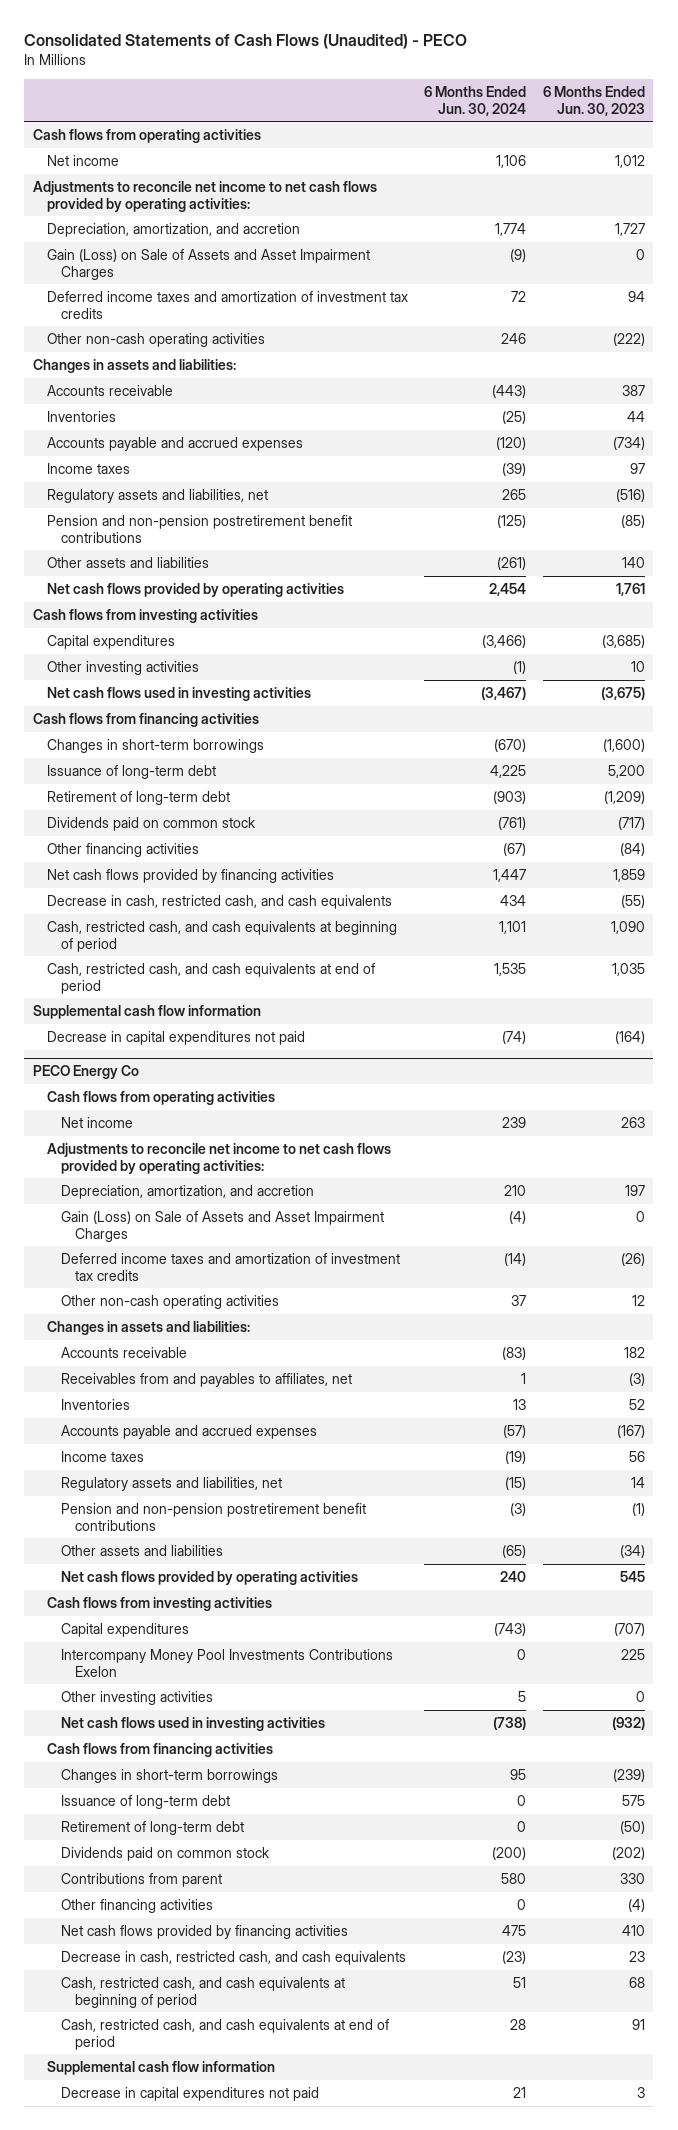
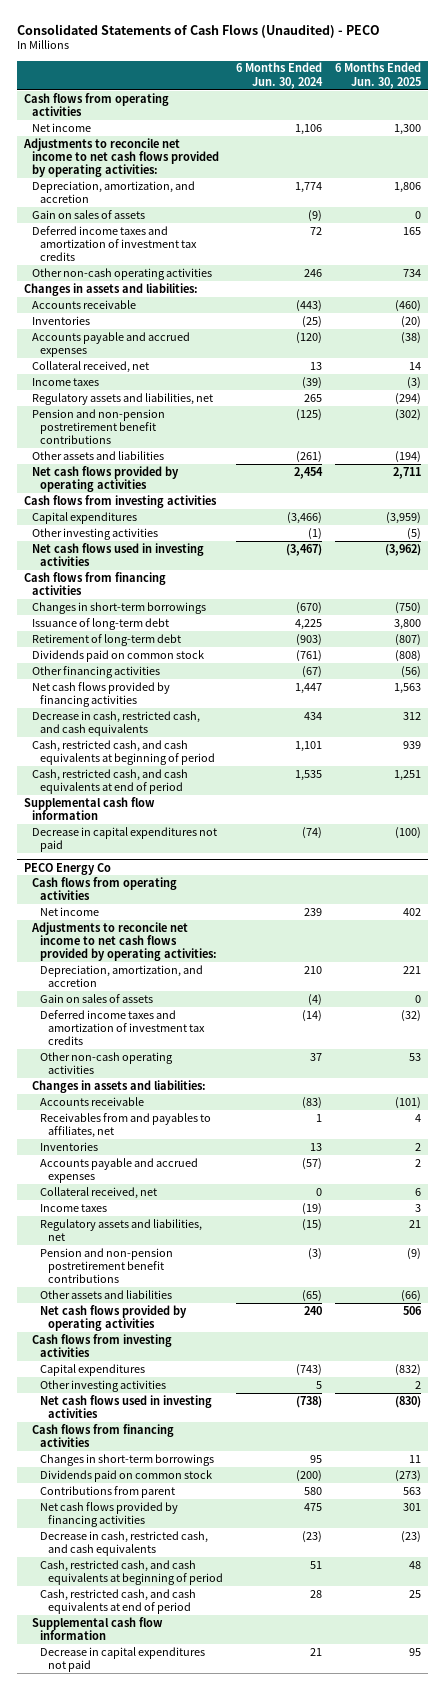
[543,85,646,116] 6 Months Ended Jun. 30, 2023 -> none
none -> [335,62,422,89] 6 Months Ended Jun. 30, 2025
[46,248,370,280] Gain (Loss) on Sale of Assets and Asset Impairment Charges -> none
none -> [32,209,146,219] Gain on sales of assets
none -> [32,360,150,373] Collateral received, net
[60,1210,384,1242] Gain (Loss) on Sale of Assets and Asset Impairment Charges -> none
none -> [40,993,154,1003] Gain on sales of assets
none -> [40,1186,158,1199] Collateral received, net
[60,1648,393,1677] Intercompany Money Pool Investments Contributions Exelon -> none
[60,1794,230,1809] Issuance of long-term debt -> none
[60,1820,244,1835] Retirement of long-term debt -> none
[60,1898,213,1913] Other financing activities -> none

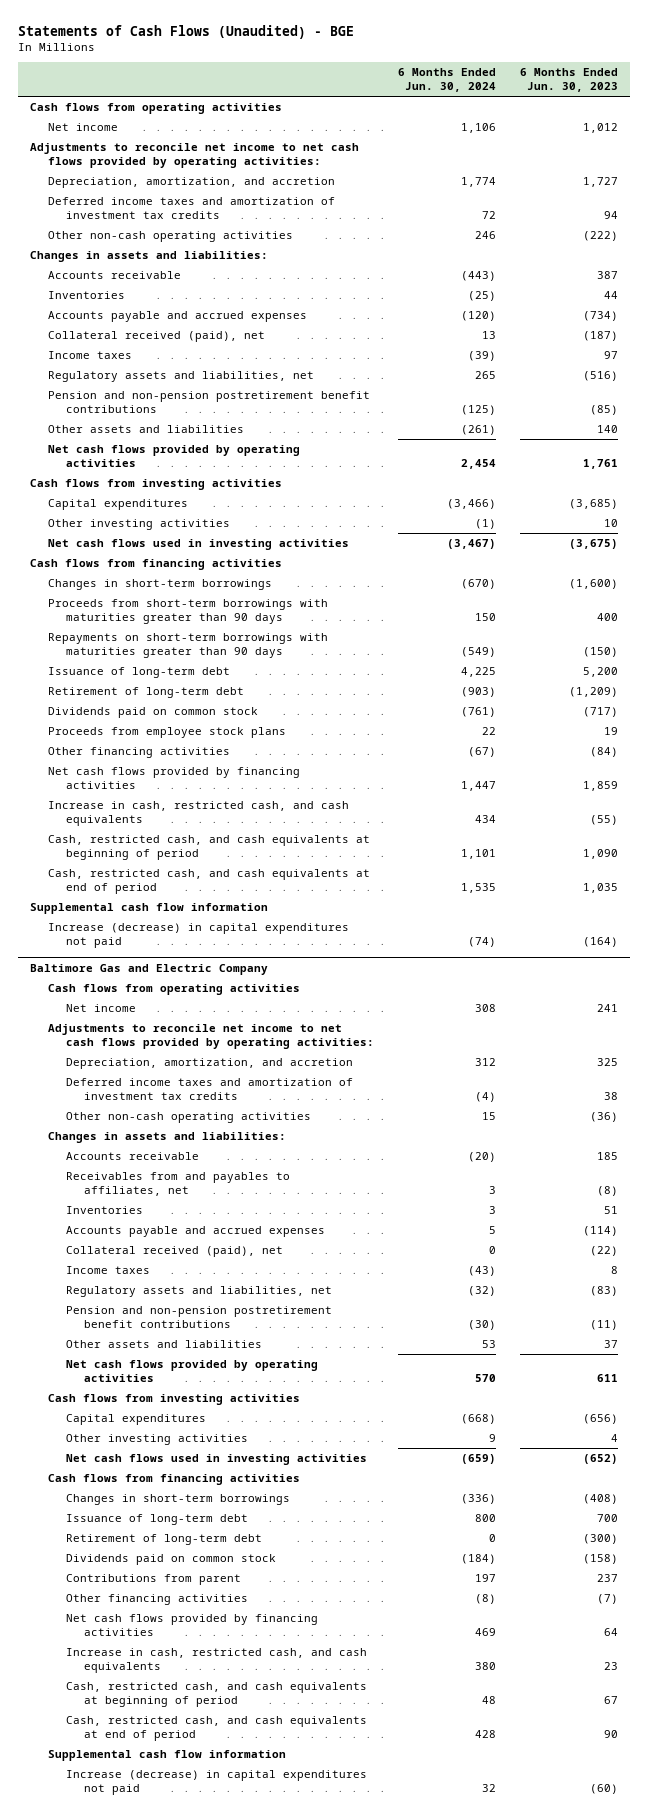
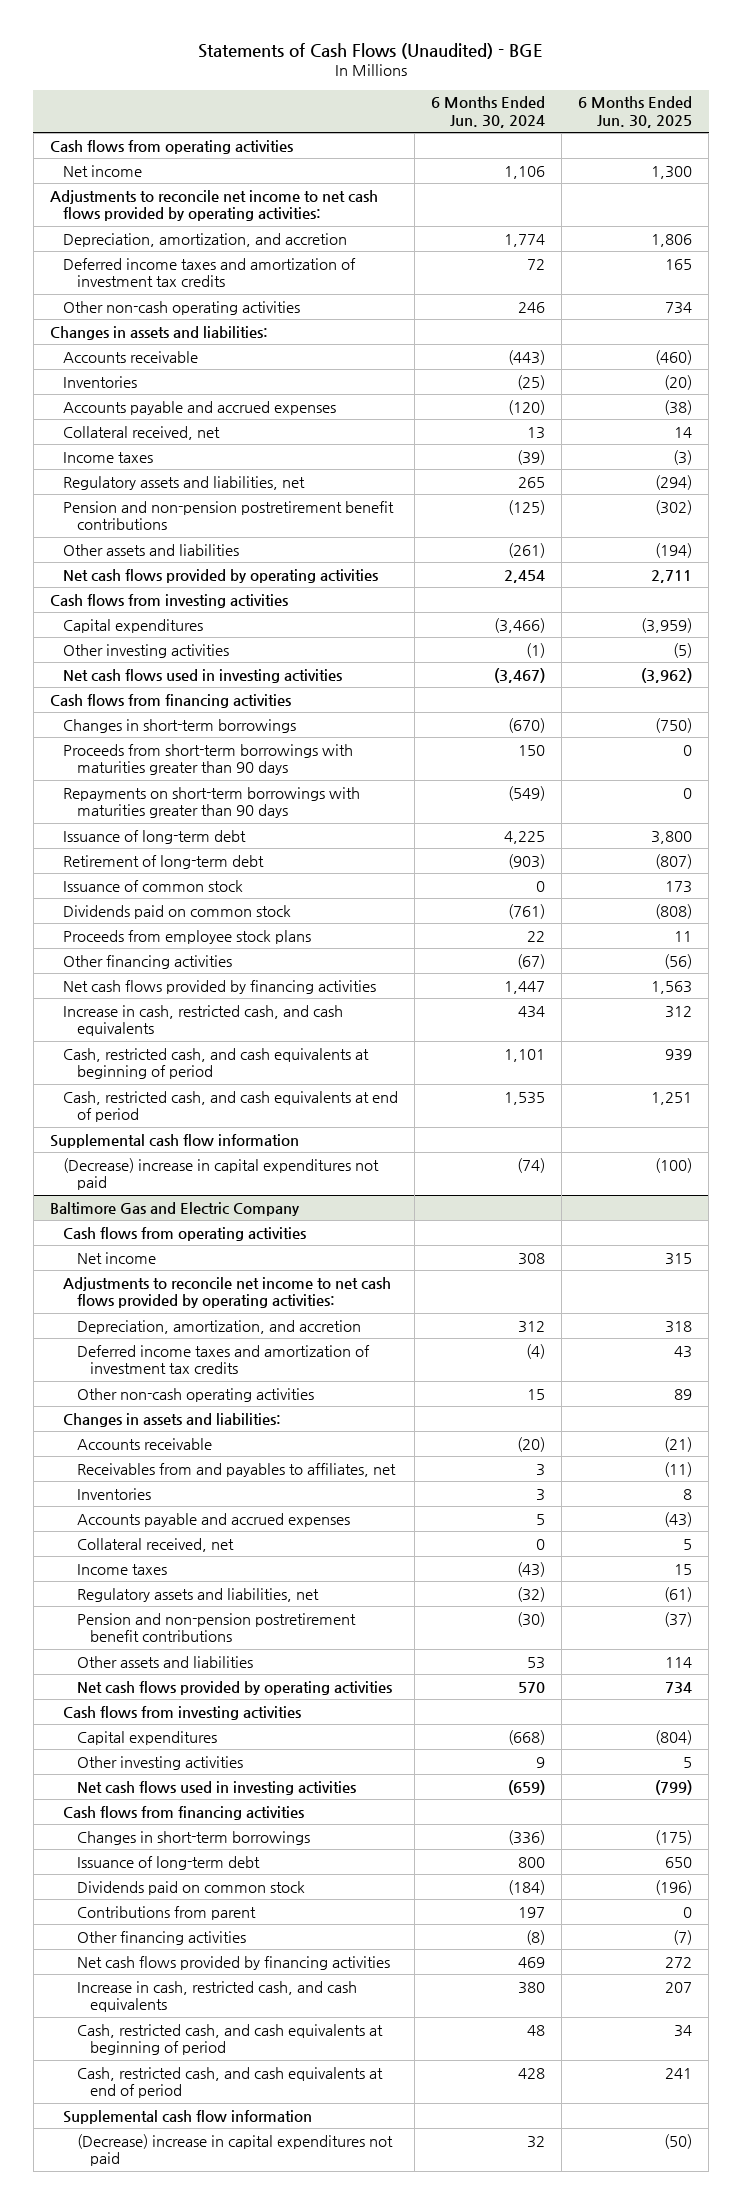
[519,68,618,92] 6 Months Ended Jun. 30, 2023 -> none
none -> [578,96,693,128] 6 Months Ended Jun. 30, 2025
[48,331,266,343] Collateral received (paid), net -> [63,425,221,440] Collateral received, net
none -> [63,879,244,892] Issuance of common stock
[48,923,350,948] Increase (decrease) in capital expenditures not paid -> [63,1157,380,1190] (Decrease) increase in capital expenditures not paid
[65,1246,283,1258] Collateral received (paid), net -> [76,1537,234,1552] Collateral received, net
[65,1534,262,1546] Retirement of long-term debt -> none
[65,1770,367,1795] Increase (decrease) in capital expenditures not paid -> [76,2133,393,2166] (Decrease) increase in capital expenditures not paid

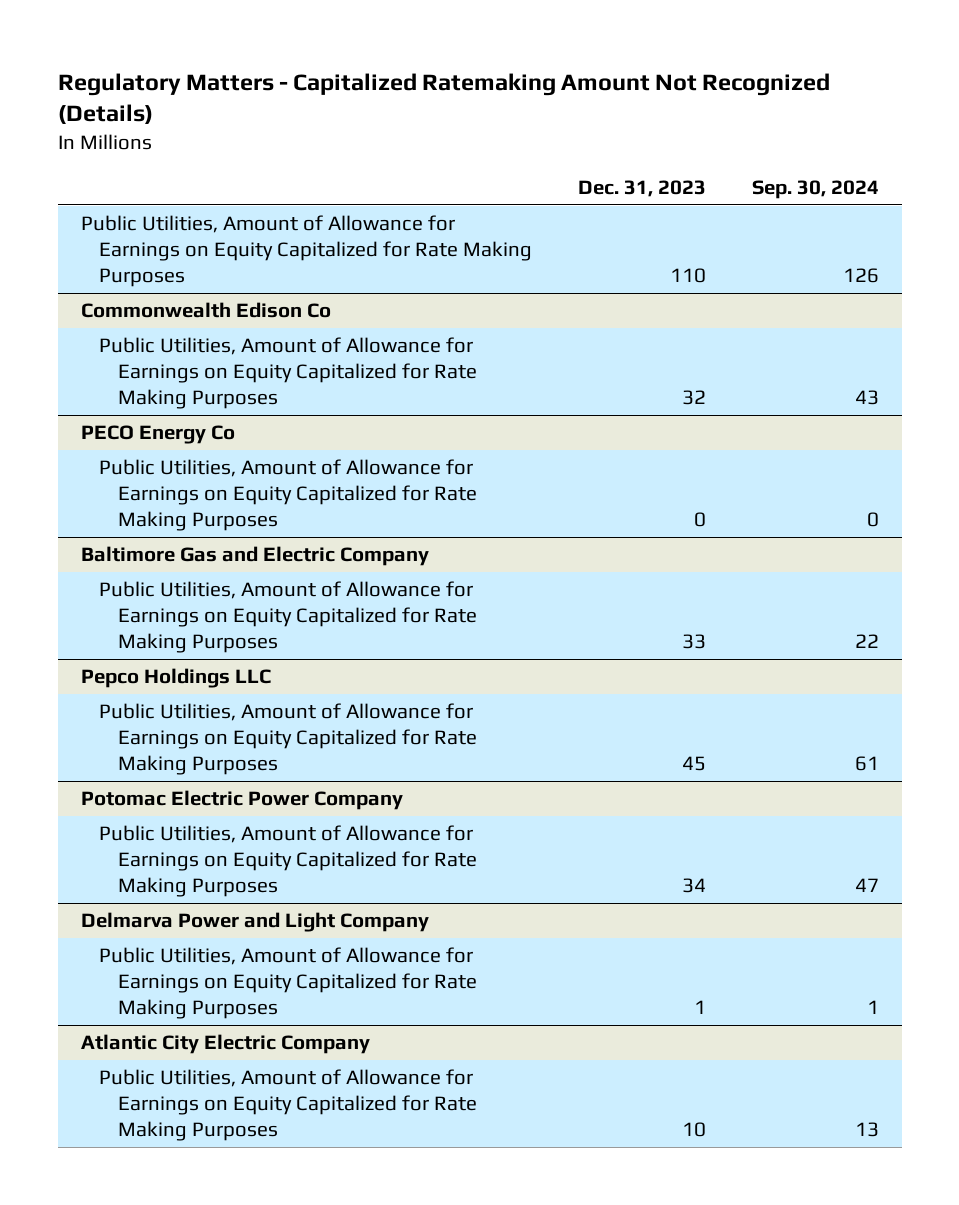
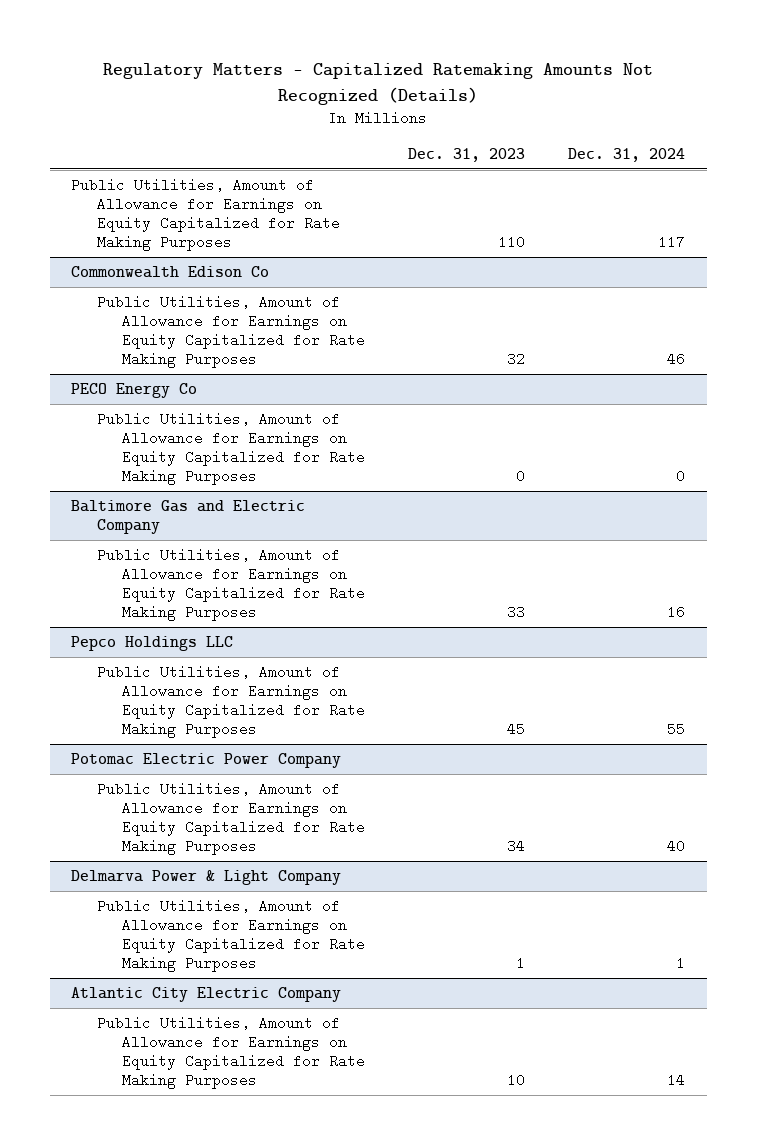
[57,72,830,125] Regulatory Matters - Capitalized Ratemaking Amount Not Recognized (Details) -> [103,63,654,105] Regulatory Matters - Capitalized Ratemaking Amounts Not Recognized (Details)
[751,179,879,199] Sep. 30, 2024 -> none
none -> [568,148,686,163] Dec. 31, 2024
[80,912,429,933] Delmarva Power and Light Company -> [71,869,342,885] Delmarva Power & Light Company

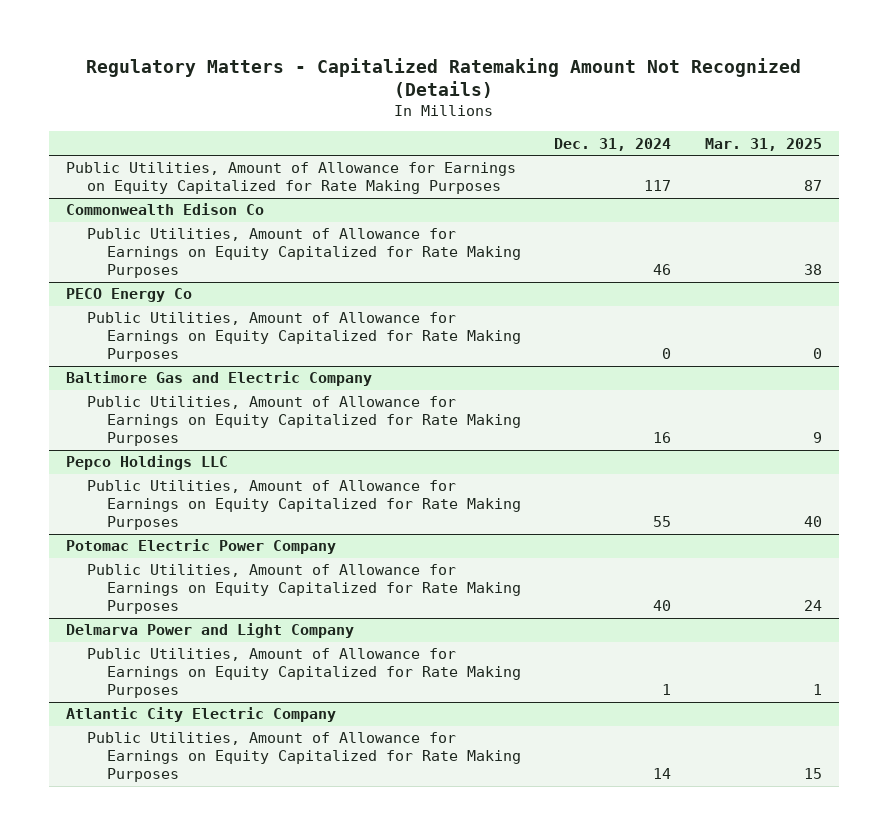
[103,63,654,105] Regulatory Matters - Capitalized Ratemaking Amounts Not Recognized (Details) -> [85,57,801,99] Regulatory Matters - Capitalized Ratemaking Amount Not Recognized (Details)
[408,148,526,163] Dec. 31, 2023 -> none
none -> [704,137,822,151] Mar. 31, 2025
[71,869,342,885] Delmarva Power & Light Company -> [66,623,355,639] Delmarva Power and Light Company

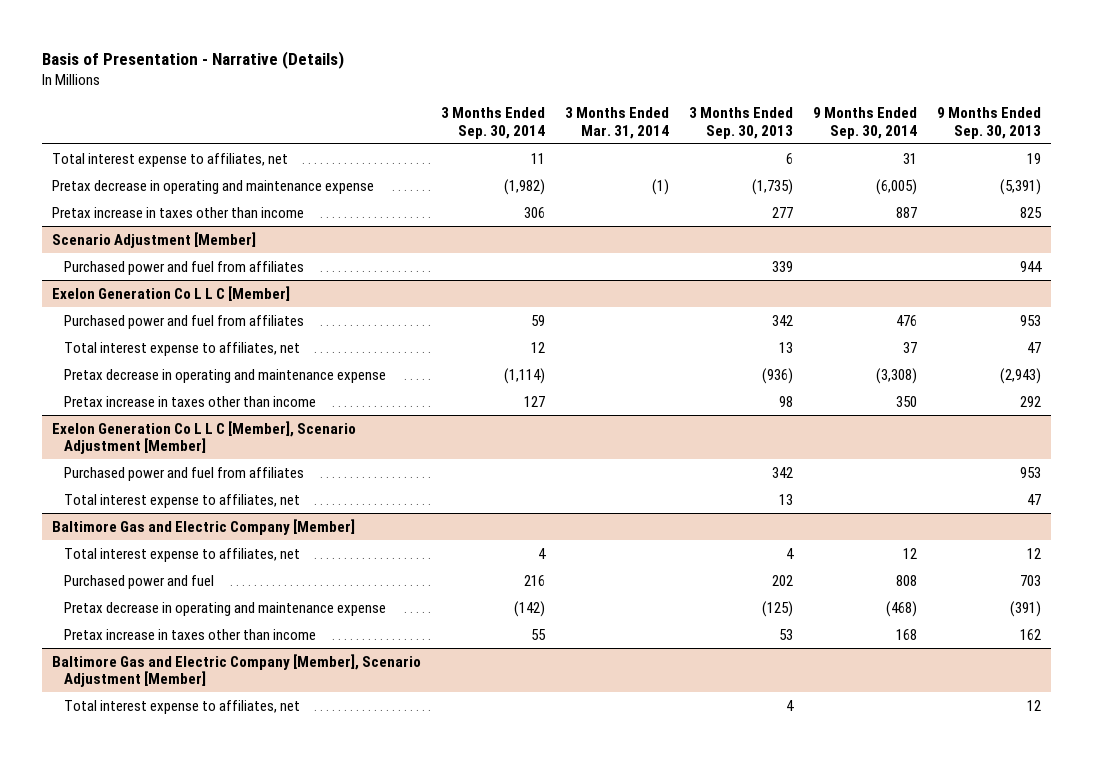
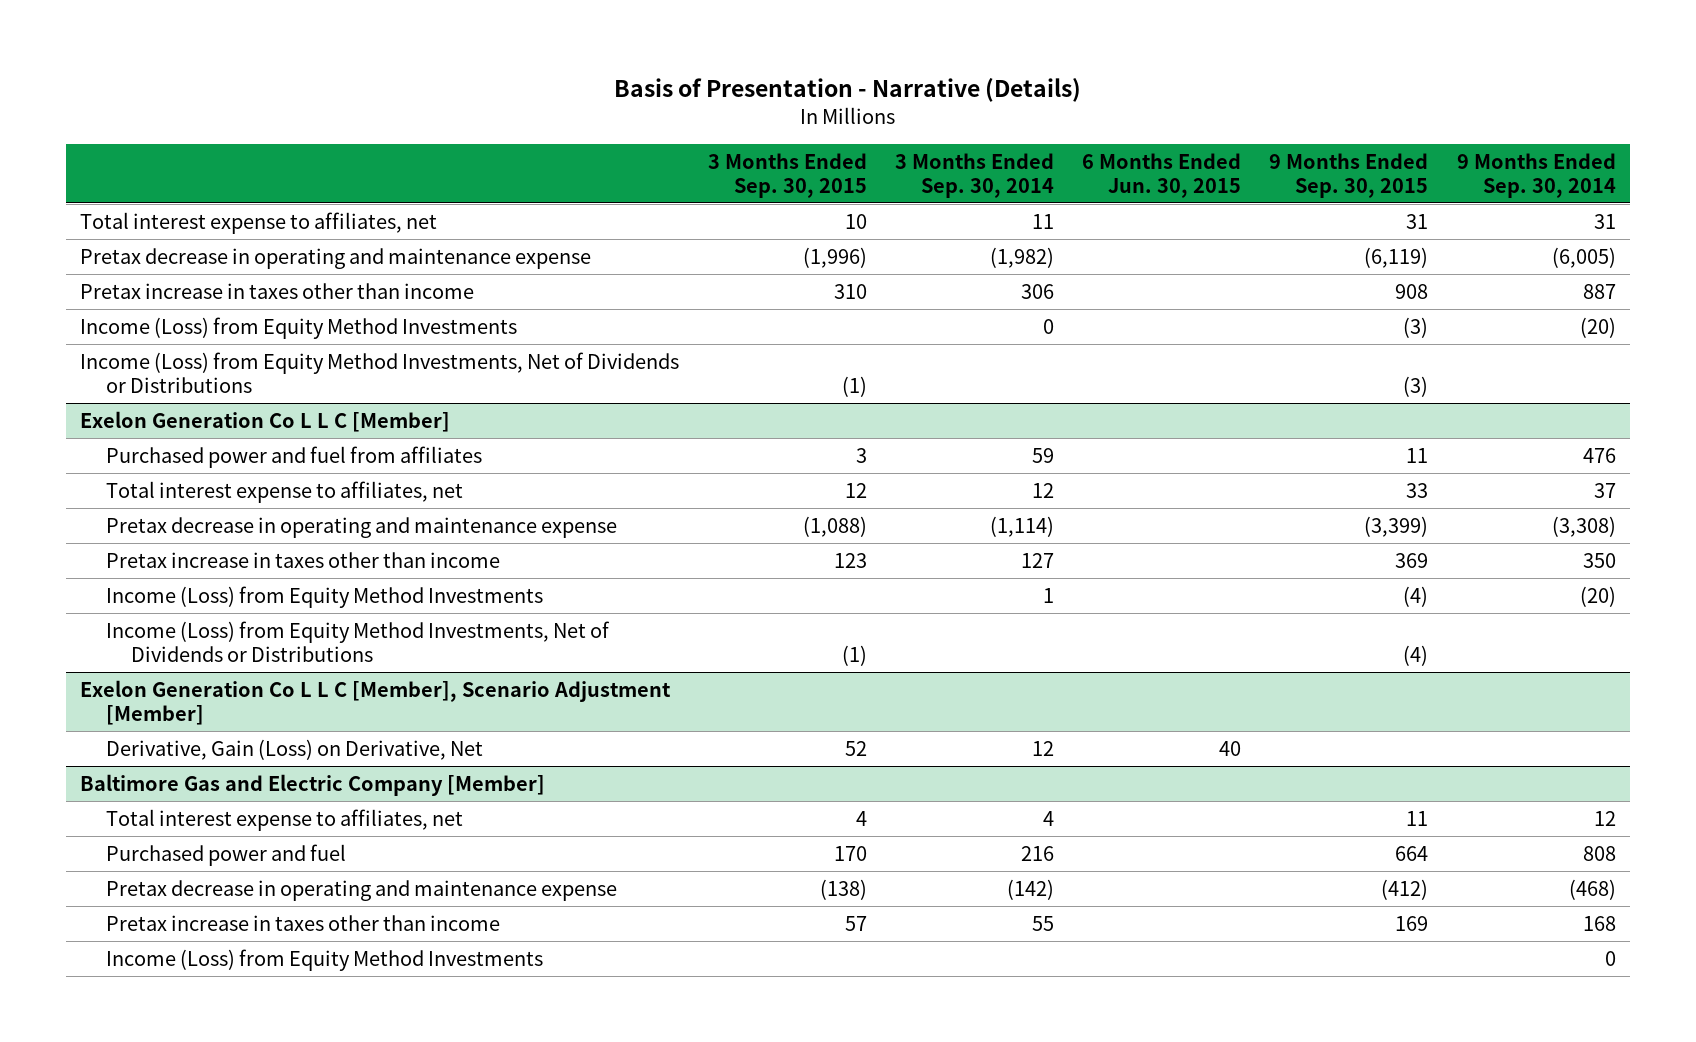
[565,107,670,139] 3 Months Ended Mar. 31, 2014 -> none
[689,107,794,139] 3 Months Ended Sep. 30, 2013 -> none
[937,107,1042,139] 9 Months Ended Sep. 30, 2013 -> none
none -> [707,152,867,198] 3 Months Ended Sep. 30, 2015
none -> [1082,152,1242,198] 6 Months Ended Jun. 30, 2015
none -> [1269,152,1429,198] 9 Months Ended Sep. 30, 2015
[51,231,256,248] Scenario Adjustment [Member] -> none
[64,260,305,275] Purchased power and fuel from affiliates -> none
none -> [80,316,518,339] Income (Loss) from Equity Method Investments
none -> [80,351,680,393] Income (Loss) from Equity Method Investments, Net of Dividends or Distributions
none -> [105,585,543,608] Income (Loss) from Equity Method Investments
none -> [105,620,610,662] Income (Loss) from Equity Method Investments, Net of Dividends or Distributions
[64,466,305,481] Purchased power and fuel from affiliates -> none
[64,493,301,508] Total interest expense to affiliates, net -> none
none -> [105,738,483,760] Derivative, Gain (Loss) on Derivative, Net
[51,653,421,688] Baltimore Gas and Electric Company [Member], Scenario Adjustment [Member] -> none
[64,699,301,714] Total interest expense to affiliates, net -> none
none -> [105,948,543,971] Income (Loss) from Equity Method Investments

